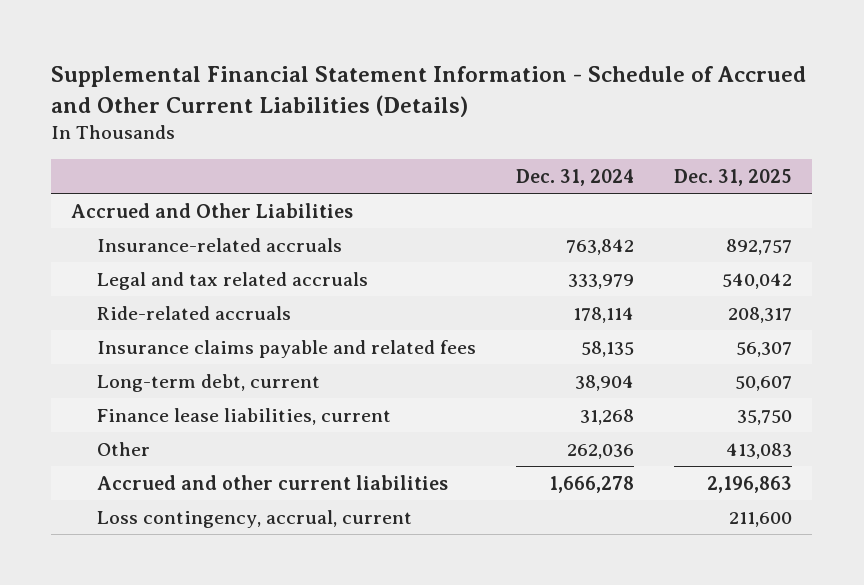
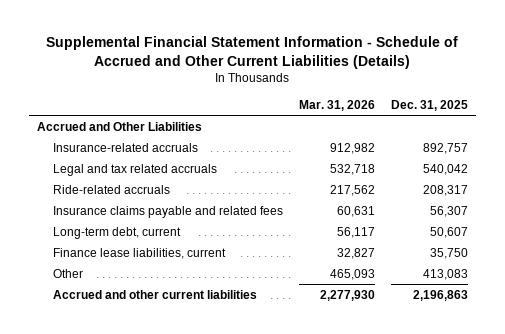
[516,168,635,186] Dec. 31, 2024 -> none
none -> [299,100,376,112] Mar. 31, 2026
[97,509,413,528] Loss contingency, accrual, current -> none

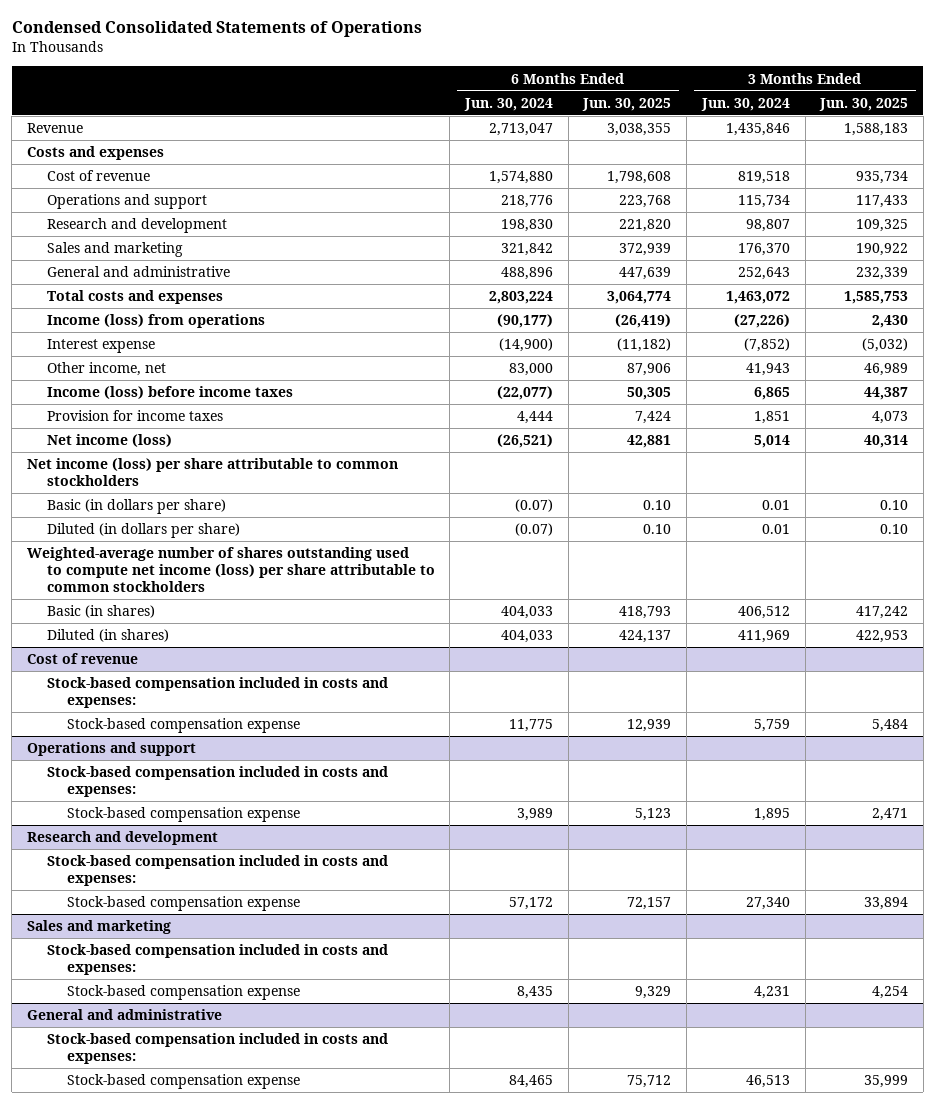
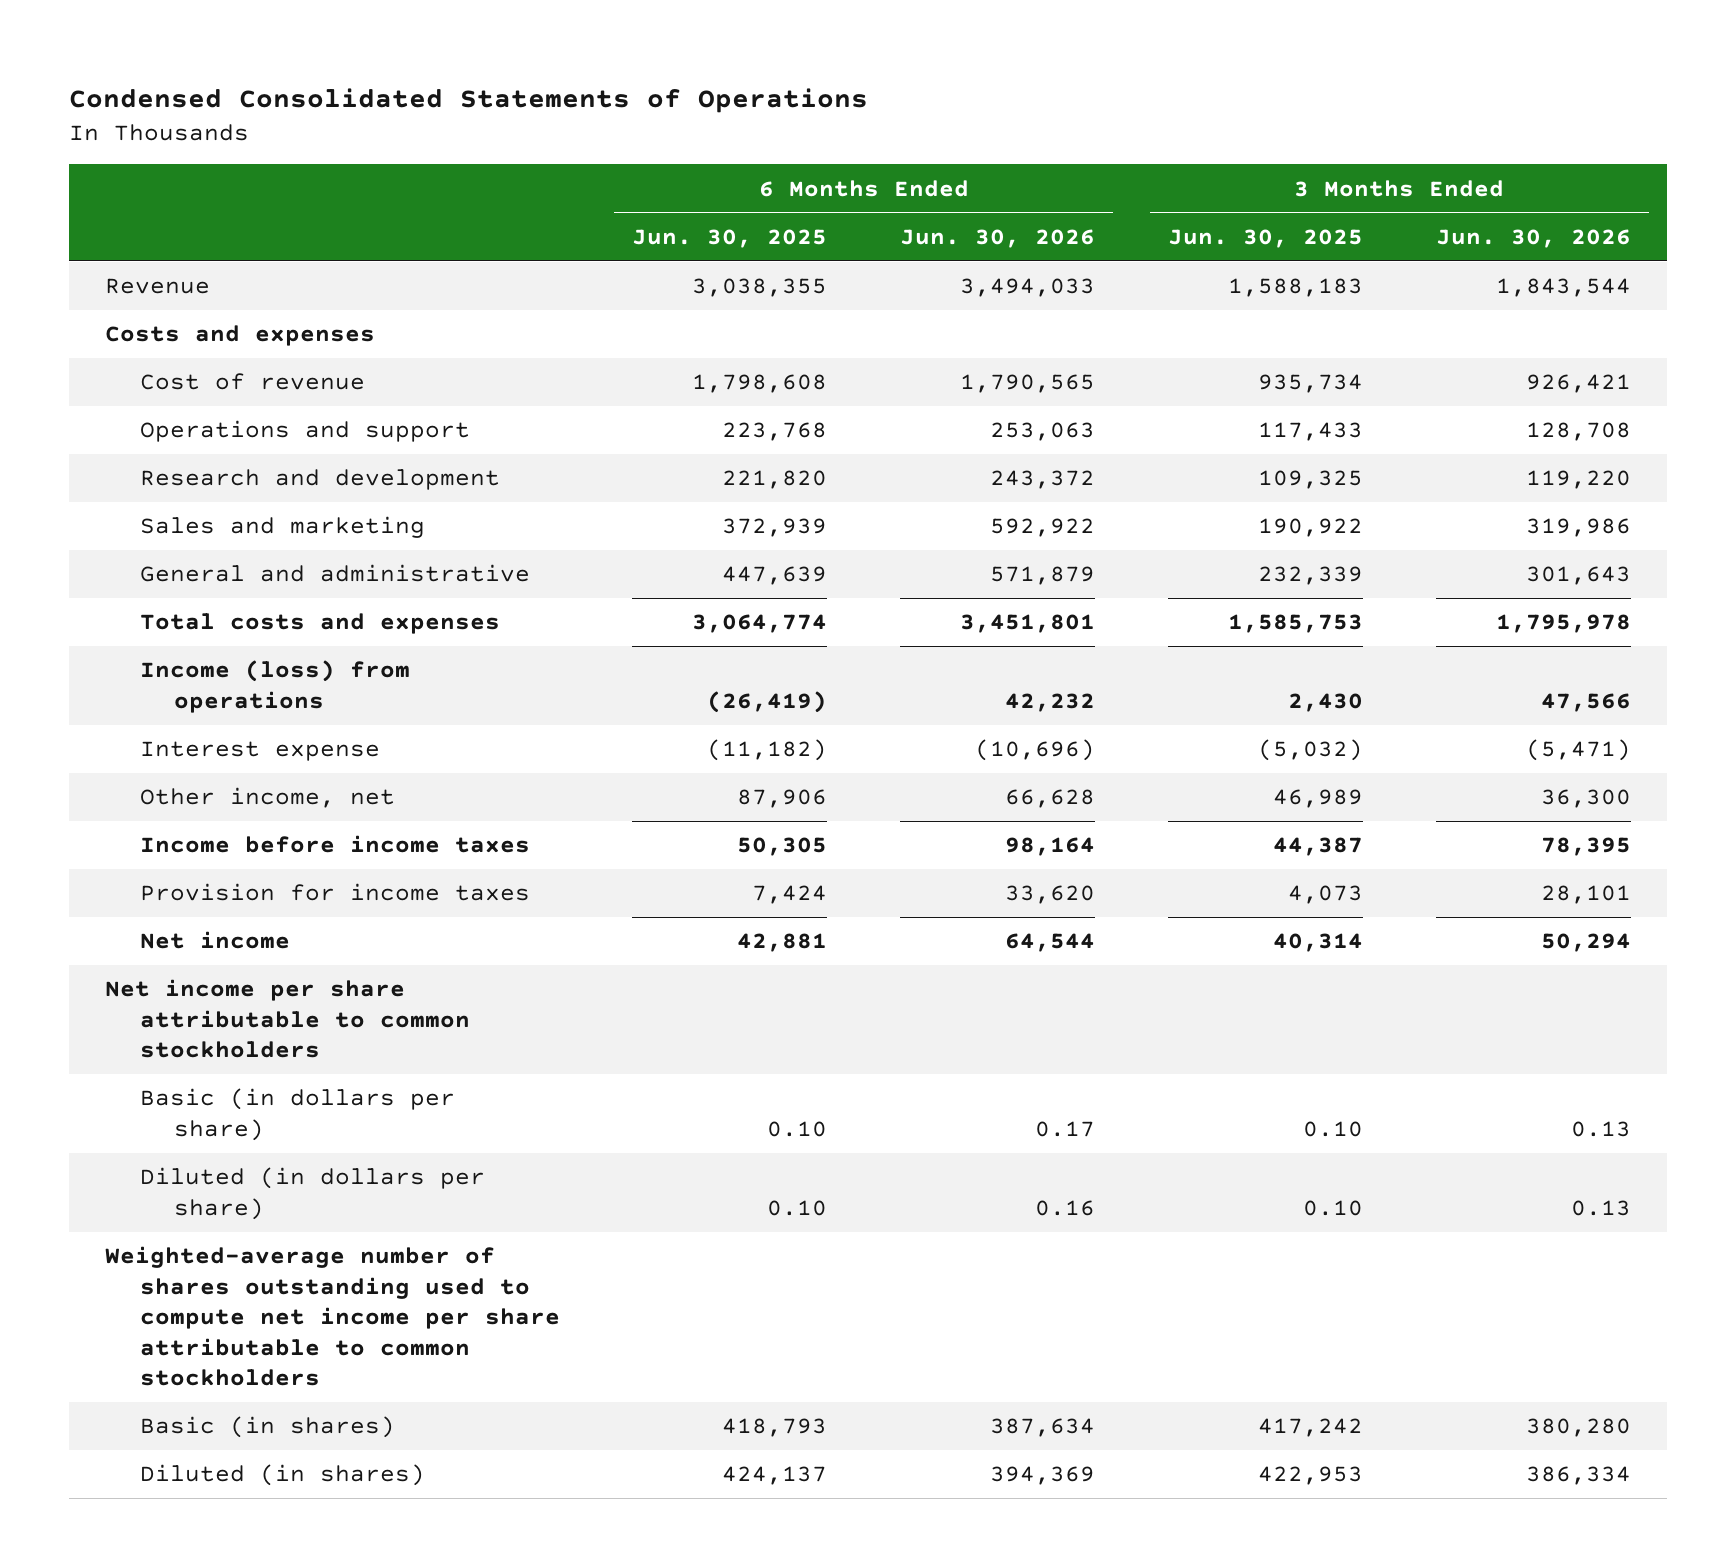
[464,97,554,111] Jun. 30, 2024 -> none
[700,97,790,111] Jun. 30, 2024 -> none
none -> [900,228,1096,248] Jun. 30, 2026
none -> [1435,228,1631,248] Jun. 30, 2026
[46,386,293,400] Income (loss) before income taxes -> [139,835,530,854] Income before income taxes
[46,434,172,448] Net income (loss) -> [139,931,290,950] Net income
[26,458,398,486] Net income (loss) per share attributable to common stockholders -> [105,979,470,1059] Net income per share attributable to common stockholders
[26,547,435,592] Weighted-average number of shares outstanding used to compute net income (loss) per share attributable to common stockholders -> [105,1246,560,1387] Weighted-average number of shares outstanding used to compute net income per share attributable to common stockholders
[26,653,138,665] Cost of revenue -> none
[46,677,388,708] Stock-based compensation included in costs and expenses: -> none
[66,718,300,734] Stock-based compensation expense -> none
[26,742,196,757] Operations and support -> none
[46,766,388,797] Stock-based compensation included in costs and expenses: -> none
[66,807,300,823] Stock-based compensation expense -> none
[26,831,218,846] Research and development -> none
[46,855,388,886] Stock-based compensation included in costs and expenses: -> none
[66,896,300,912] Stock-based compensation expense -> none
[26,920,171,935] Sales and marketing -> none
[46,944,388,975] Stock-based compensation included in costs and expenses: -> none
[66,985,300,1001] Stock-based compensation expense -> none
[26,1009,222,1021] General and administrative -> none
[46,1033,388,1064] Stock-based compensation included in costs and expenses: -> none
[66,1074,300,1090] Stock-based compensation expense -> none

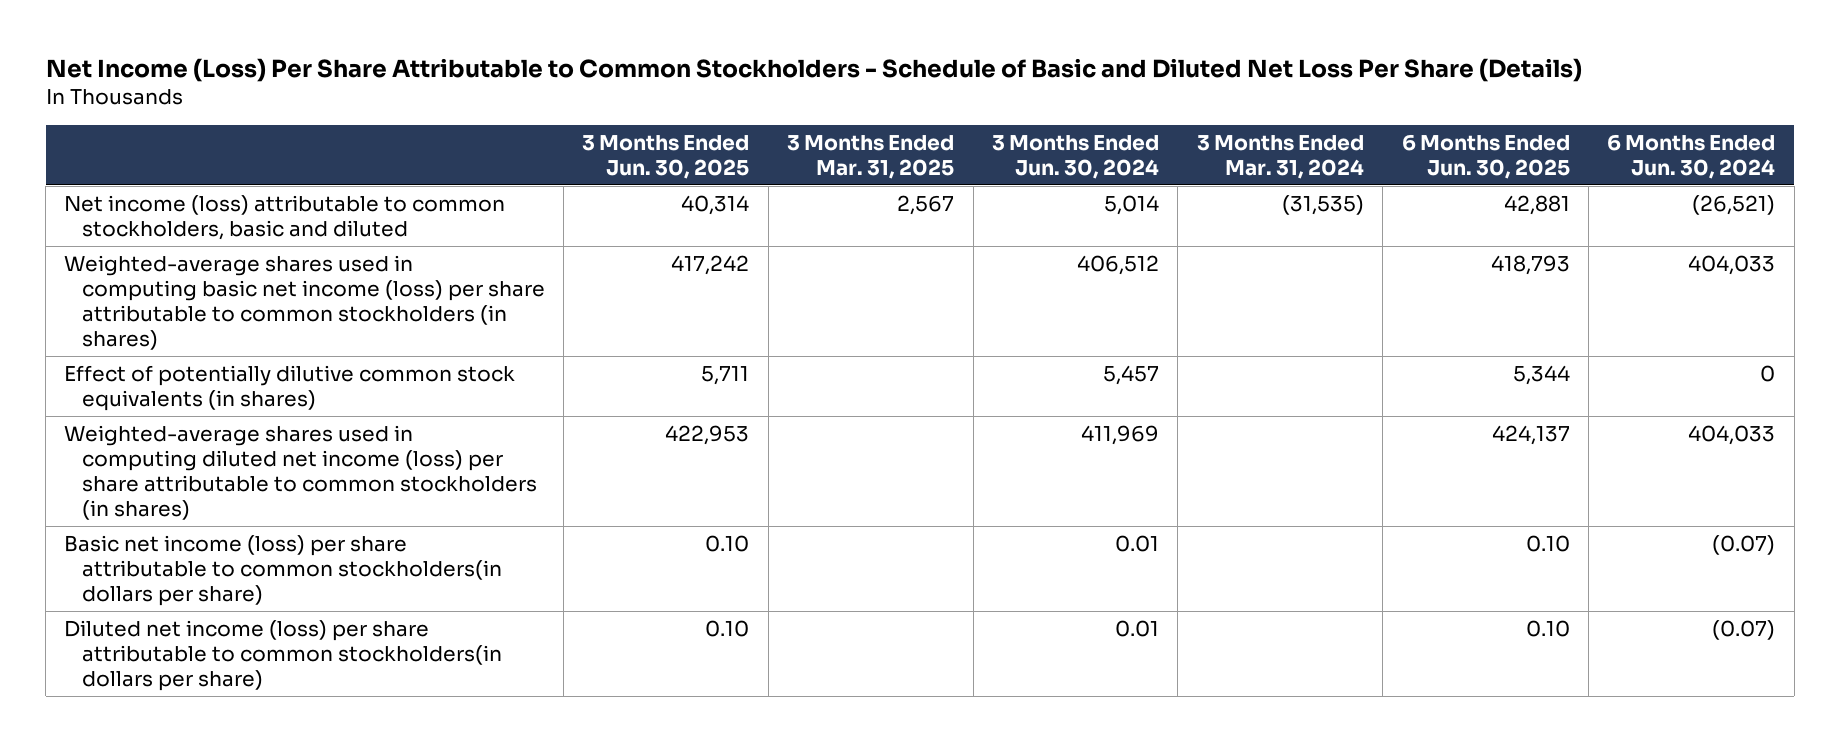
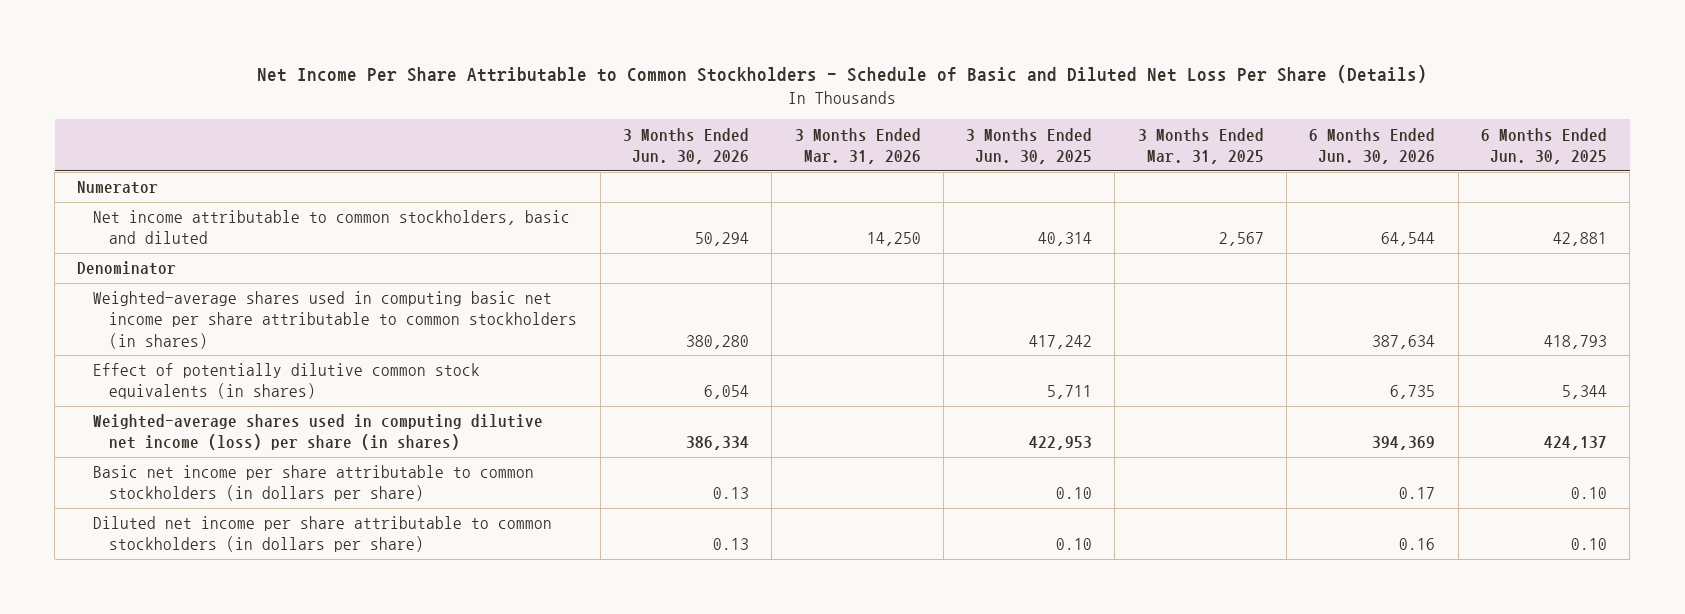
[45,58,1582,83] Net Income (Loss) Per Share Attributable to Common Stockholders - Schedule of Basic and Diluted Net Loss Per Share (Details) -> [257,65,1428,84] Net Income Per Share Attributable to Common Stockholders - Schedule of Basic and Diluted Net Loss Per Share (Details)
[992,134,1160,179] 3 Months Ended Jun. 30, 2024 -> none
[1196,134,1364,179] 3 Months Ended Mar. 31, 2024 -> none
[1607,133,1776,179] 6 Months Ended Jun. 30, 2024 -> none
none -> [622,127,749,164] 3 Months Ended Jun. 30, 2026
none -> [794,127,921,164] 3 Months Ended Mar. 31, 2026
none -> [1309,127,1436,164] 6 Months Ended Jun. 30, 2026
none -> [77,181,159,195] Numerator
[64,194,506,240] Net income (loss) attributable to common stockholders, basic and diluted -> [93,210,571,245] Net income attributable to common stockholders, basic and diluted
none -> [77,261,177,276] Denominator
[64,254,545,350] Weighted-average shares used in computing basic net income (loss) per share attributable to common stockholders (in shares) -> [93,291,578,349] Weighted-average shares used in computing basic net income per share attributable to common stockholders (in shares)
[64,424,537,520] Weighted-average shares used in computing diluted net income (loss) per share attributable to common stockholders (in shares) -> [93,414,544,451] Weighted-average shares used in computing dilutive net income (loss) per share (in shares)
[64,534,502,606] Basic net income (loss) per share attributable to common stockholders(in dollars per share) -> [93,465,535,502] Basic net income per share attributable to common stockholders (in dollars per share)
[64,619,502,691] Diluted net income (loss) per share attributable to common stockholders(in dollars per share) -> [93,516,553,553] Diluted net income per share attributable to common stockholders (in dollars per share)

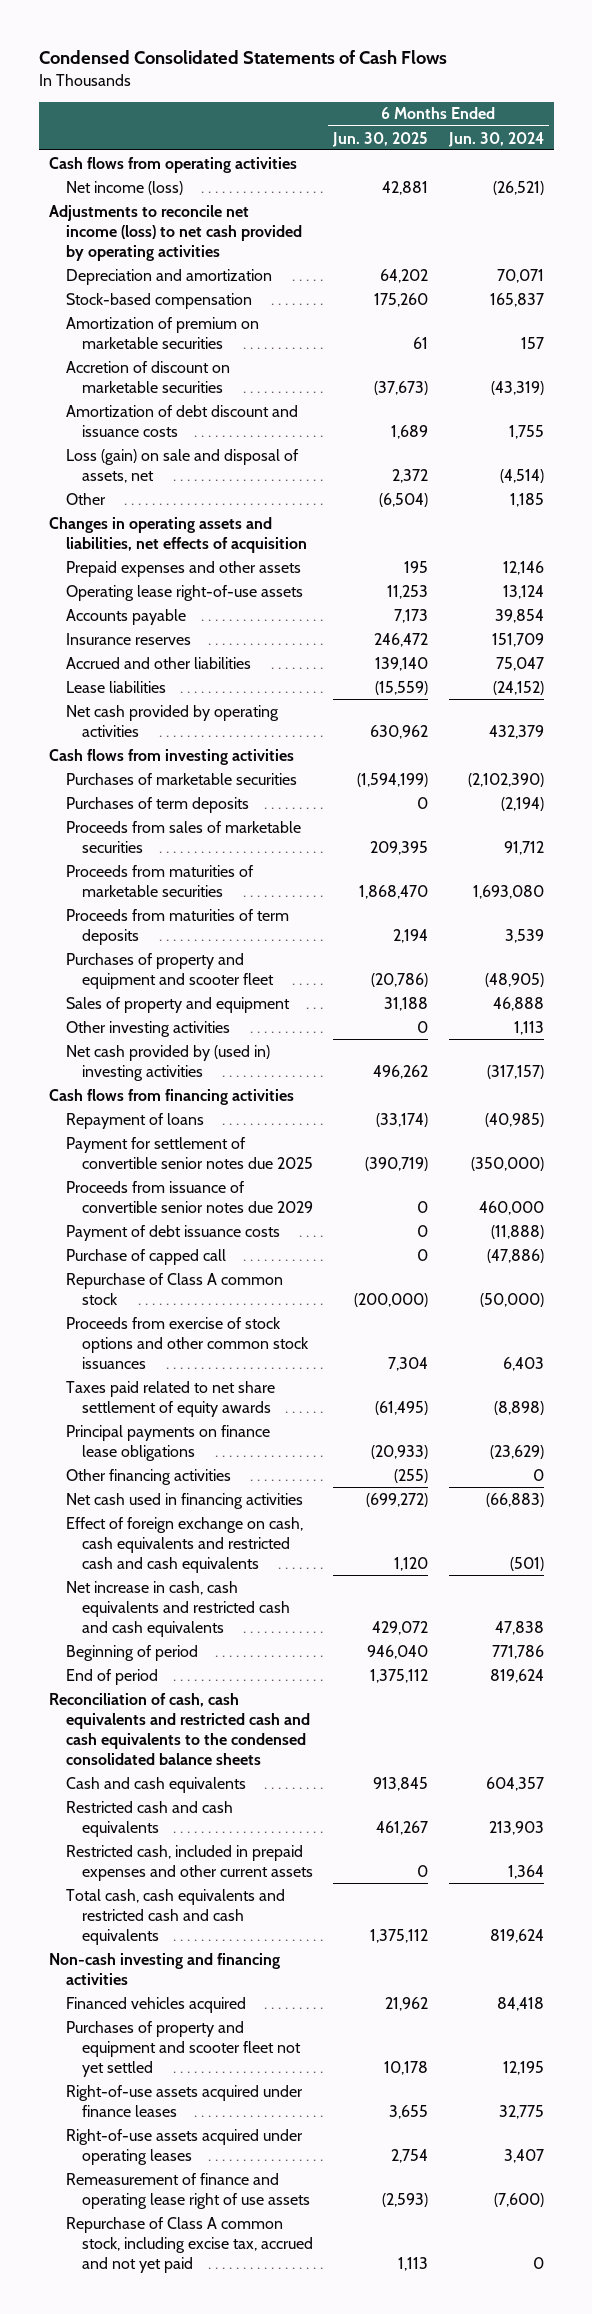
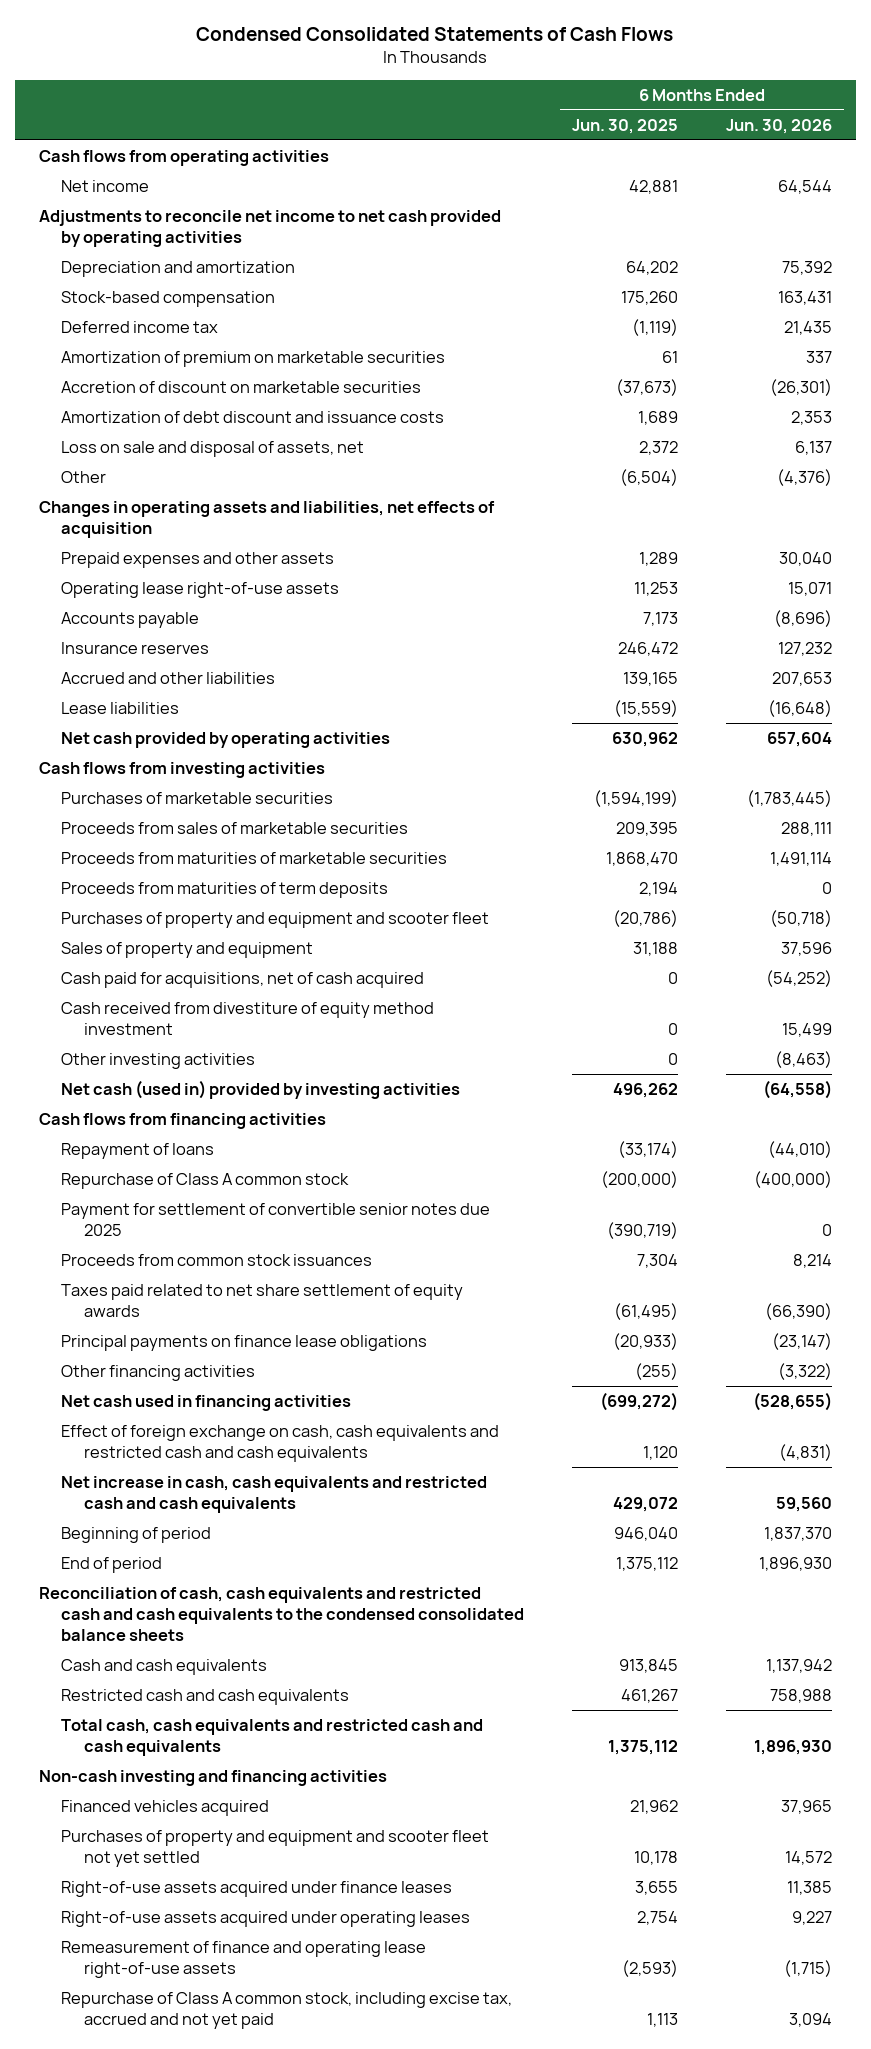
[447,131,544,147] Jun. 30, 2024 -> none
none -> [725,118,832,134] Jun. 30, 2026
[65,180,183,195] Net income (loss) -> [61,180,150,193] Net income
[48,204,302,261] Adjustments to reconcile net income (loss) to net cash provided by operating activities -> [38,210,501,247] Adjustments to reconcile net income to net cash provided by operating activities
none -> [61,321,219,334] Deferred income tax
[65,448,299,483] Loss (gain) on sale and disposal of assets, net -> [61,441,365,458] Loss on sale and disposal of assets, net
[404,560,429,573] 195 -> [639,552,679,567] 1,289
[375,656,429,671] 139,140 -> [623,672,679,687] 139,165
[65,796,249,813] Purchases of term deposits -> none
none -> [61,972,425,989] Cash paid for acquisitions, net of cash acquired
none -> [61,1002,435,1035] Cash received from divestiture of equity method investment
[65,1044,270,1081] Net cash provided by (used in) investing activities -> [61,1080,461,1100] Net cash (used in) provided by investing activities
[65,1180,314,1213] Proceeds from issuance of convertible senior notes due 2029 -> none
[65,1224,280,1241] Payment of debt issuance costs -> none
[65,1248,226,1265] Purchase of capped call -> none
[65,1136,314,1169] Payment for settlement of convertible senior notes due 2025 -> [61,1203,491,1236] Payment for settlement of convertible senior notes due 2025
[65,1316,310,1369] Proceeds from exercise of stock options and other common stock issuances -> [61,1254,373,1267] Proceeds from common stock issuances
[65,1844,314,1881] Restricted cash, included in prepaid expenses and other current assets -> none
[65,2172,311,2209] Remeasurement of finance and operating lease right of use assets -> [61,1941,427,1978] Remeasurement of finance and operating lease right-of-use assets

